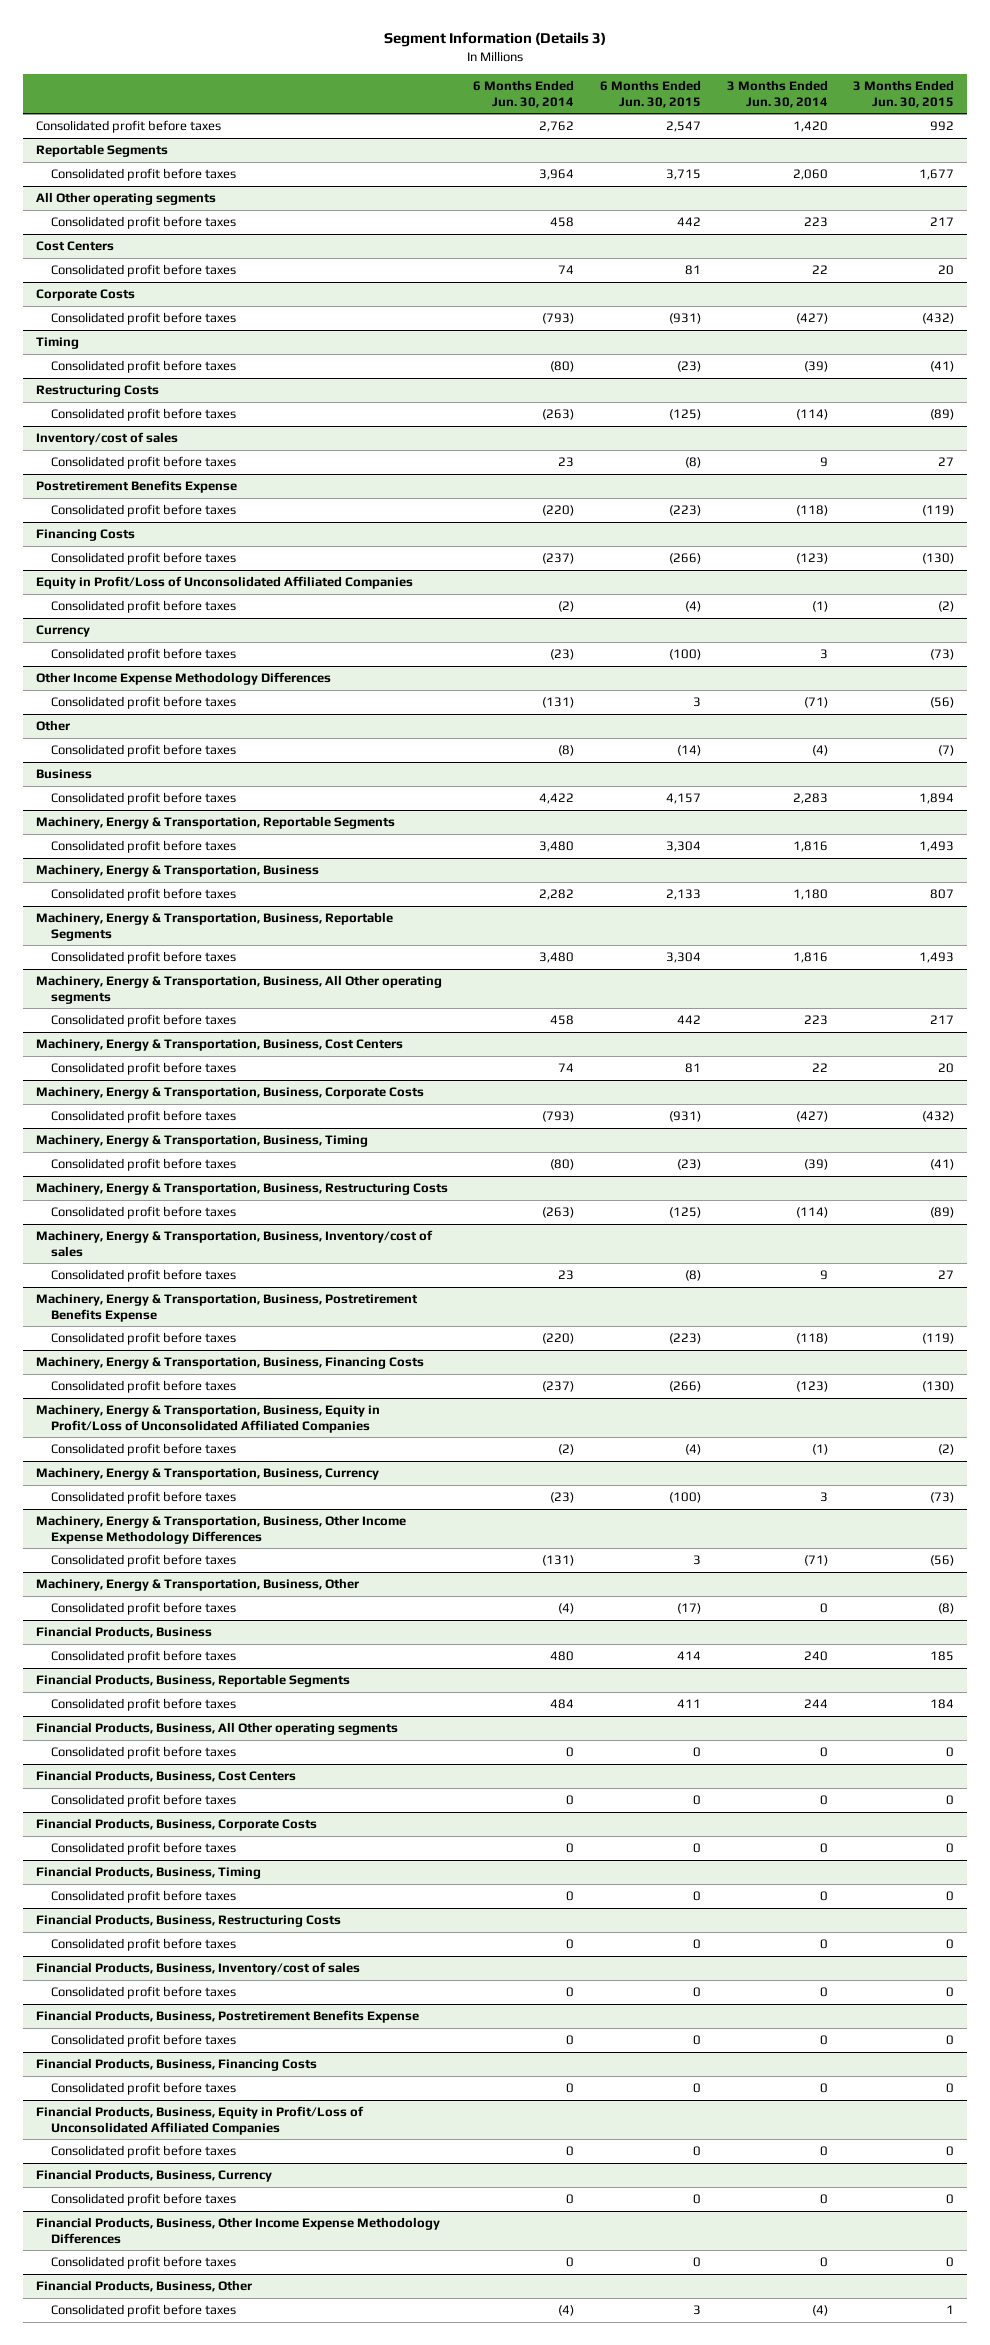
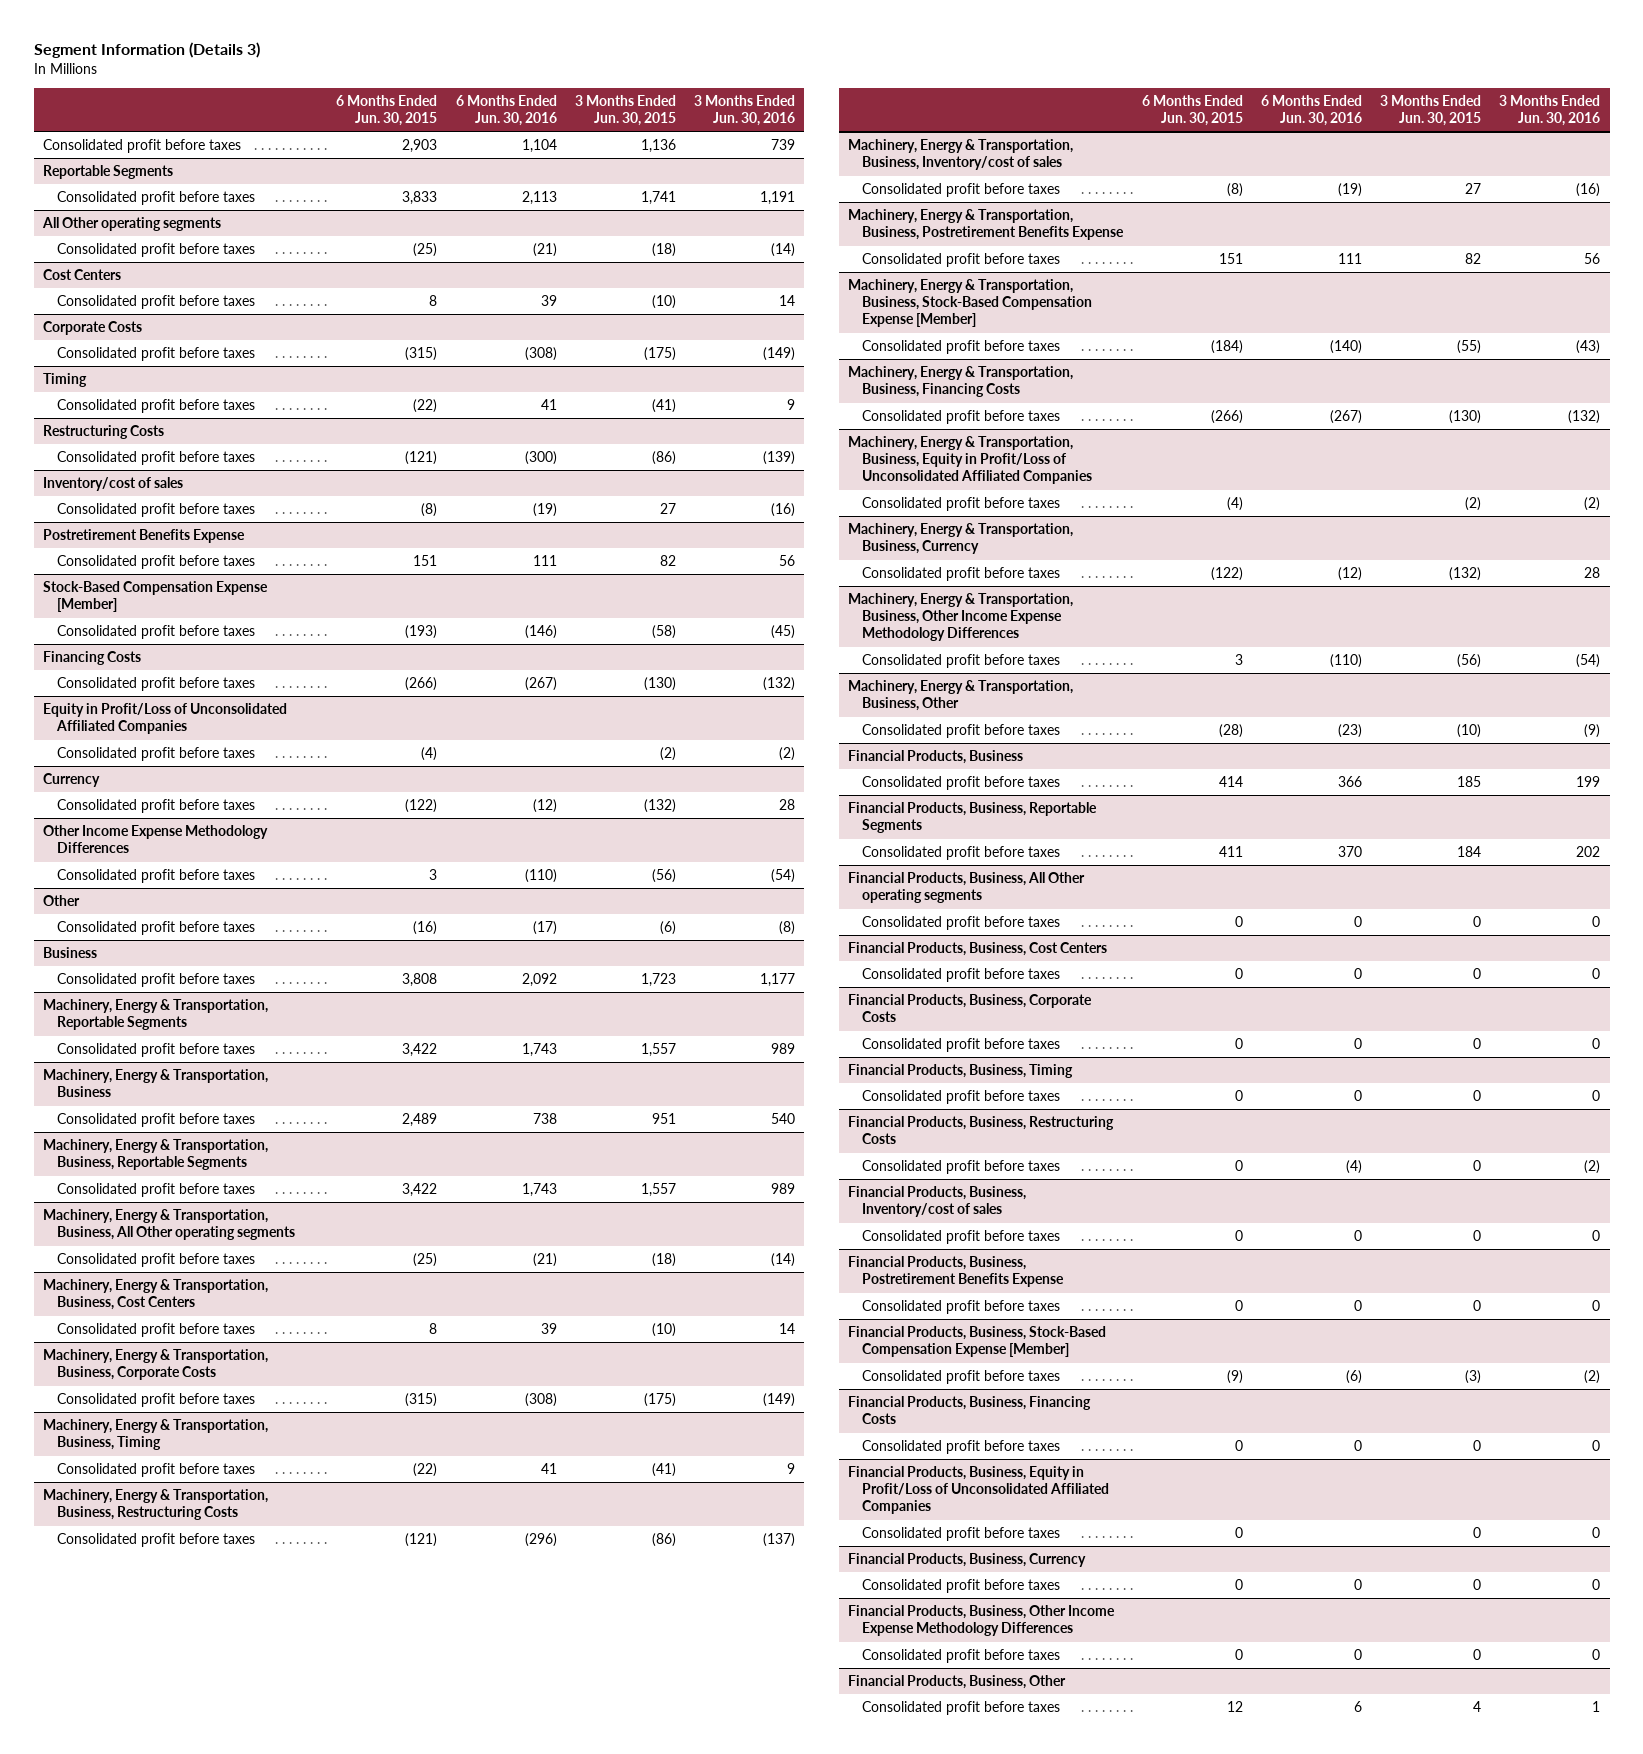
[473,79,575,108] 6 Months Ended Jun. 30, 2014 -> none
[726,79,828,108] 3 Months Ended Jun. 30, 2014 -> none
none -> [455,95,557,127] 6 Months Ended Jun. 30, 2016
none -> [694,95,796,127] 3 Months Ended Jun. 30, 2016
[666,121,702,133] 2,547 -> [402,139,438,154] 2,903
[930,121,955,132] 992 -> [640,139,676,154] 1,136
[666,169,702,181] 3,715 -> [402,191,438,206] 3,833
[919,169,955,181] 1,677 -> [640,191,676,206] 1,741
[677,217,702,227] 442 -> [413,243,438,258] (25)
[930,217,955,227] 217 -> [651,243,676,258] (18)
[685,265,702,276] 81 -> [429,295,438,307] 8
[938,265,955,276] 20 -> [651,295,676,310] (10)
[669,313,702,325] (931) -> [405,347,438,362] (315)
[922,313,955,325] (432) -> [643,347,676,362] (175)
[677,361,702,373] (23) -> [413,399,438,414] (22)
[669,409,702,421] (125) -> [405,451,438,466] (121)
[930,409,955,421] (89) -> [651,451,676,466] (86)
[669,505,702,517] (223) -> [413,555,438,567] 151
[922,505,955,517] (119) -> [659,555,676,567] 82
none -> [42,581,268,613] Stock-Based Compensation Expense [Member]
none -> [57,625,256,640] Consolidated profit before taxes
[669,649,702,661] (100) -> [405,799,438,814] (122)
[930,649,955,661] (73) -> [643,799,676,814] (132)
[677,745,702,757] (14) -> [413,921,438,936] (16)
[938,745,955,757] (7) -> [659,921,676,936] (6)
[666,793,702,805] 4,157 -> [402,973,438,988] 3,808
[919,793,955,805] 1,894 -> [640,973,676,988] 1,723
[666,841,702,853] 3,304 -> [402,1043,438,1058] 3,422
[919,841,955,853] 1,493 -> [640,1043,676,1058] 1,557
[666,889,702,901] 2,133 -> [402,1113,438,1128] 2,489
[930,889,955,900] 807 -> [651,1113,676,1125] 951
[666,952,702,964] 3,304 -> [402,1183,438,1198] 3,422
[919,952,955,964] 1,493 -> [640,1183,676,1198] 1,557
[677,1015,702,1025] 442 -> [413,1253,438,1268] (25)
[930,1015,955,1025] 217 -> [651,1253,676,1268] (18)
[685,1063,702,1074] 81 -> [429,1323,438,1335] 8
[938,1063,955,1074] 20 -> [651,1323,676,1338] (10)
[669,1111,702,1123] (931) -> [405,1393,438,1408] (315)
[922,1111,955,1123] (432) -> [643,1393,676,1408] (175)
[677,1159,702,1171] (23) -> [413,1463,438,1478] (22)
[669,1207,702,1219] (125) -> [405,1533,438,1548] (121)
[930,1207,955,1219] (89) -> [651,1533,676,1548] (86)
[669,1333,702,1345] (223) -> [1218,253,1243,265] 151
[922,1333,955,1345] (119) -> [1465,253,1482,265] 82
none -> [848,279,1093,328] Machinery, Energy & Transportation, Business, Stock-Based Compensation Expense [Member]
none -> [862,340,1061,355] Consolidated profit before taxes
[669,1492,702,1504] (100) -> [1210,567,1243,582] (122)
[930,1492,955,1504] (73) -> [1449,567,1482,582] (132)
[677,1603,702,1615] (17) -> [1218,724,1243,739] (28)
[938,1603,955,1615] (8) -> [1457,724,1482,739] (10)
none -> [848,1326,1107,1358] Financial Products, Business, Stock-Based Compensation Expense [Member]
none -> [862,1370,1061,1385] Consolidated profit before taxes
[693,2305,702,2316] 3 -> [1226,1701,1243,1713] 12
[946,2305,955,2315] 1 -> [1473,1701,1482,1713] 4

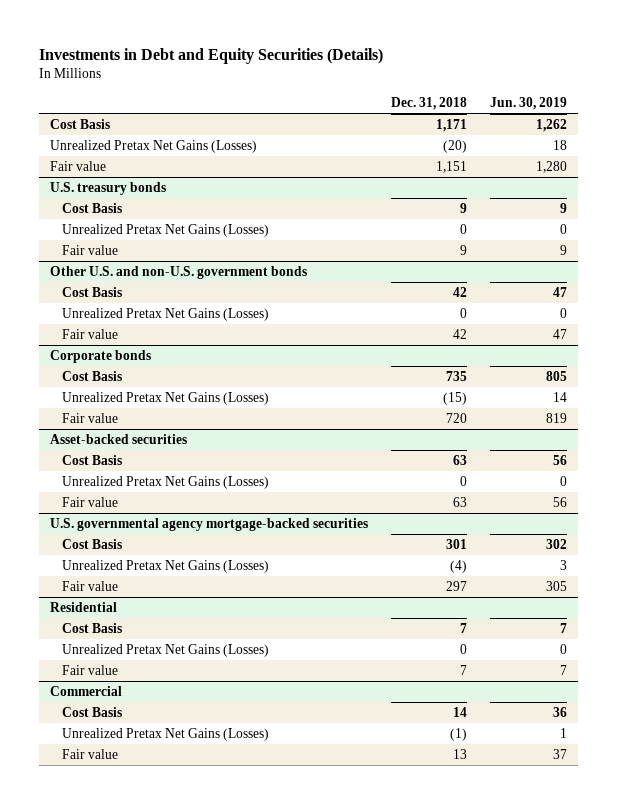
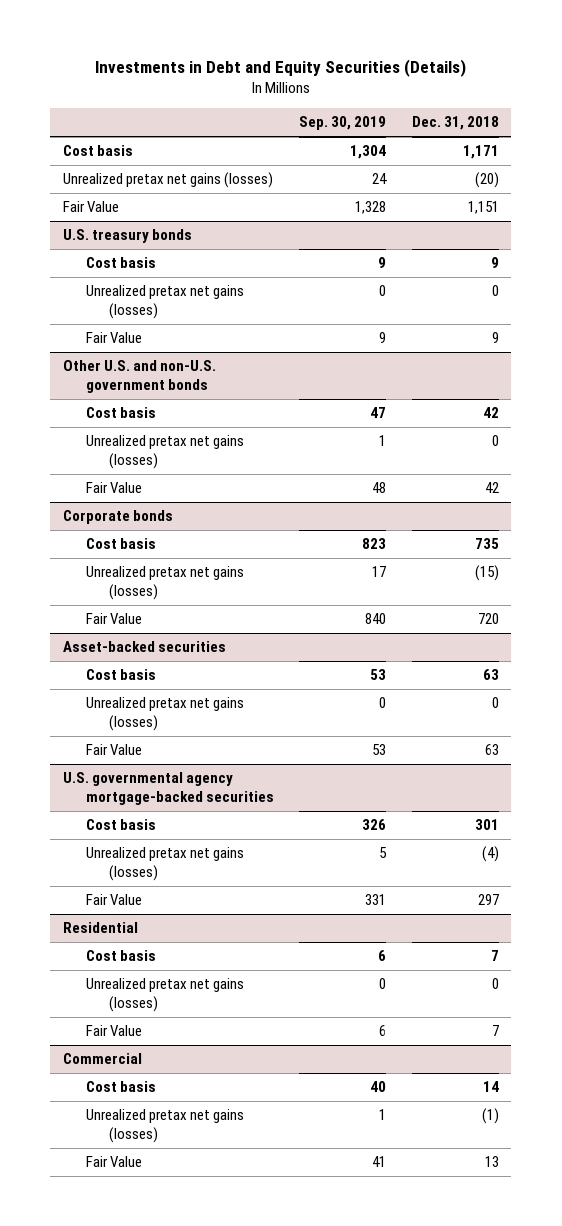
[489,97,567,111] Jun. 30, 2019 -> none
none -> [299,116,387,131] Sep. 30, 2019
[50,119,111,130] Cost Basis -> [63,145,134,157] Cost basis
[50,140,258,154] Unrealized Pretax Net Gains (Losses) -> [63,172,274,189] Unrealized pretax net gains (losses)
[50,161,107,172] Fair value -> [63,201,120,213] Fair Value
[61,203,122,214] Cost Basis -> [86,257,157,269] Cost basis
[61,224,269,238] Unrealized Pretax Net Gains (Losses) -> [86,285,245,320] Unrealized pretax net gains (losses)
[61,245,118,256] Fair value -> [86,332,143,344] Fair Value
[61,287,122,298] Cost Basis -> [86,407,157,419] Cost basis
[61,308,269,322] Unrealized Pretax Net Gains (Losses) -> [86,435,245,470] Unrealized pretax net gains (losses)
[61,329,118,340] Fair value -> [86,482,143,494] Fair Value
[61,371,122,382] Cost Basis -> [86,538,157,550] Cost basis
[61,392,269,406] Unrealized Pretax Net Gains (Losses) -> [86,566,245,601] Unrealized pretax net gains (losses)
[61,413,118,424] Fair value -> [86,613,143,625] Fair Value
[61,455,122,466] Cost Basis -> [86,669,157,681] Cost basis
[61,476,269,490] Unrealized Pretax Net Gains (Losses) -> [86,697,245,732] Unrealized pretax net gains (losses)
[61,497,118,508] Fair value -> [86,744,143,756] Fair Value
[61,539,122,550] Cost Basis -> [86,819,157,831] Cost basis
[61,560,269,574] Unrealized Pretax Net Gains (Losses) -> [86,847,245,882] Unrealized pretax net gains (losses)
[61,581,118,592] Fair value -> [86,894,143,906] Fair Value
[61,623,122,634] Cost Basis -> [86,950,157,962] Cost basis
[61,644,269,658] Unrealized Pretax Net Gains (Losses) -> [86,978,245,1013] Unrealized pretax net gains (losses)
[61,665,118,676] Fair value -> [86,1025,143,1037] Fair Value
[61,707,122,718] Cost Basis -> [86,1081,157,1093] Cost basis
[61,728,269,742] Unrealized Pretax Net Gains (Losses) -> [86,1109,245,1144] Unrealized pretax net gains (losses)
[61,749,118,760] Fair value -> [86,1156,143,1168] Fair Value

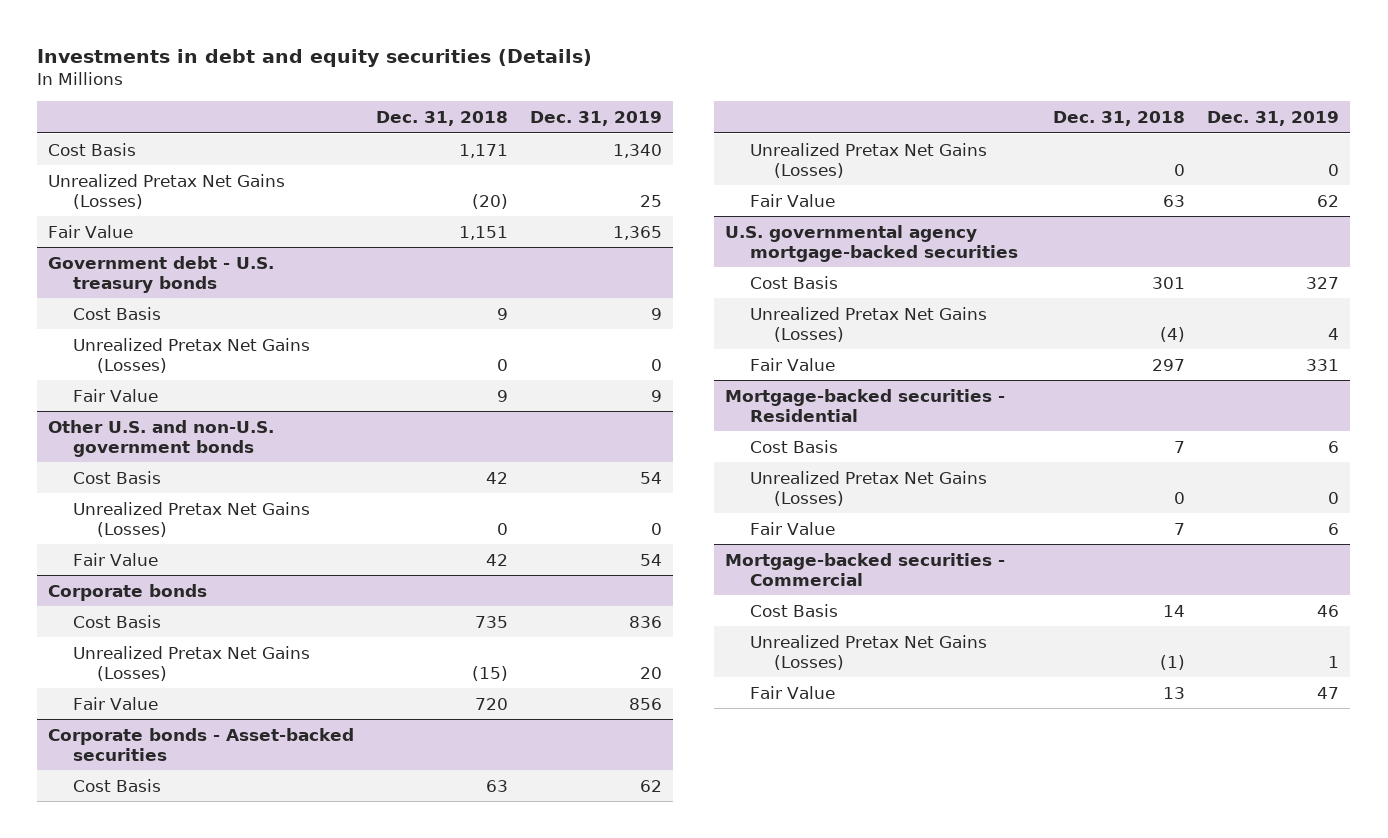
[94,59,466,78] Investments in Debt and Equity Securities (Details) -> [37,48,593,67] Investments in debt and equity securities (Details)
[299,116,387,131] Sep. 30, 2019 -> none
none -> [530,110,663,126] Dec. 31, 2019
[63,145,134,157] Cost basis -> [48,142,137,156] Cost Basis
[63,172,274,189] Unrealized pretax net gains (losses) -> [48,173,286,209] Unrealized Pretax Net Gains (Losses)
[63,229,193,244] U.S. treasury bonds -> [48,255,275,293] Government debt - U.S. treasury bonds
[86,257,157,269] Cost basis -> [72,306,161,320] Cost Basis
[86,285,245,320] Unrealized pretax net gains (losses) -> [72,337,310,373] Unrealized Pretax Net Gains (Losses)
[86,407,157,419] Cost basis -> [72,470,161,484] Cost Basis
[86,435,245,470] Unrealized pretax net gains (losses) -> [72,501,310,537] Unrealized Pretax Net Gains (Losses)
[86,538,157,550] Cost basis -> [72,614,161,628] Cost Basis
[86,566,245,601] Unrealized pretax net gains (losses) -> [72,645,310,681] Unrealized Pretax Net Gains (Losses)
[63,641,227,653] Asset-backed securities -> [48,727,355,761] Corporate bonds - Asset-backed securities
[86,669,157,681] Cost basis -> [72,778,161,792] Cost Basis
[86,697,245,732] Unrealized pretax net gains (losses) -> [749,142,987,178] Unrealized Pretax Net Gains (Losses)
[86,819,157,831] Cost basis -> [749,275,838,289] Cost Basis
[86,847,245,882] Unrealized pretax net gains (losses) -> [749,306,987,342] Unrealized Pretax Net Gains (Losses)
[63,922,139,934] Residential -> [725,388,1006,422] Mortgage-backed securities - Residential
[86,950,157,962] Cost basis -> [749,439,838,453] Cost Basis
[86,978,245,1013] Unrealized pretax net gains (losses) -> [749,470,987,506] Unrealized Pretax Net Gains (Losses)
[63,1053,143,1065] Commercial -> [725,552,1006,586] Mortgage-backed securities - Commercial
[86,1081,157,1093] Cost basis -> [749,603,838,617] Cost Basis
[86,1109,245,1144] Unrealized pretax net gains (losses) -> [749,634,987,670] Unrealized Pretax Net Gains (Losses)

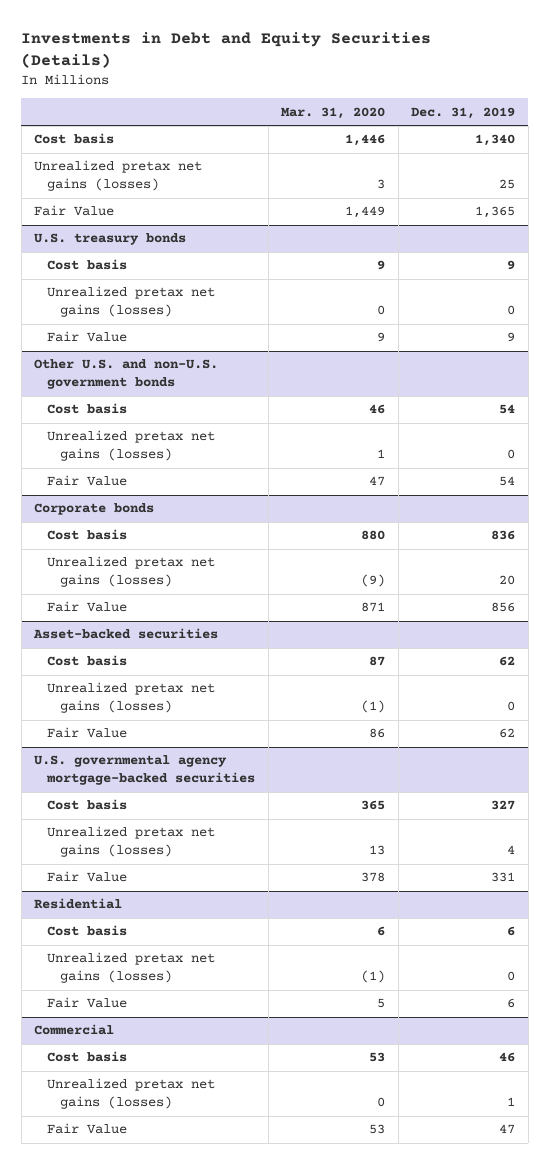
[37,48,593,67] Investments in debt and equity securities (Details) -> [21,32,432,69] Investments in Debt and Equity Securities (Details)
[376,110,509,126] Dec. 31, 2018 -> none
none -> [281,106,386,119] Mar. 31, 2020
[48,142,137,156] Cost Basis -> [34,133,115,145] Cost basis
[48,173,286,209] Unrealized Pretax Net Gains (Losses) -> [34,160,203,192] Unrealized pretax net gains (losses)
[48,255,275,293] Government debt - U.S. treasury bonds -> [34,233,187,246] U.S. treasury bonds
[72,306,161,320] Cost Basis -> [47,259,128,271] Cost basis
[72,337,310,373] Unrealized Pretax Net Gains (Losses) -> [47,286,216,318] Unrealized pretax net gains (losses)
[72,470,161,484] Cost Basis -> [47,403,128,415] Cost basis
[72,501,310,537] Unrealized Pretax Net Gains (Losses) -> [47,430,216,462] Unrealized pretax net gains (losses)
[72,614,161,628] Cost Basis -> [47,529,128,541] Cost basis
[72,645,310,681] Unrealized Pretax Net Gains (Losses) -> [47,556,216,588] Unrealized pretax net gains (losses)
[48,727,355,761] Corporate bonds - Asset-backed securities -> [33,628,219,640] Asset-backed securities
[72,778,161,792] Cost Basis -> [47,655,128,667] Cost basis
[749,142,987,178] Unrealized Pretax Net Gains (Losses) -> [47,682,216,714] Unrealized pretax net gains (losses)
[749,275,838,289] Cost Basis -> [47,799,128,811] Cost basis
[749,306,987,342] Unrealized Pretax Net Gains (Losses) -> [47,826,216,858] Unrealized pretax net gains (losses)
[725,388,1006,422] Mortgage-backed securities - Residential -> [34,898,123,910] Residential
[749,439,838,453] Cost Basis -> [47,925,128,937] Cost basis
[749,470,987,506] Unrealized Pretax Net Gains (Losses) -> [47,952,216,984] Unrealized pretax net gains (losses)
[725,552,1006,586] Mortgage-backed securities - Commercial -> [34,1024,115,1036] Commercial
[749,603,838,617] Cost Basis -> [47,1051,128,1063] Cost basis
[749,634,987,670] Unrealized Pretax Net Gains (Losses) -> [47,1078,216,1110] Unrealized pretax net gains (losses)

